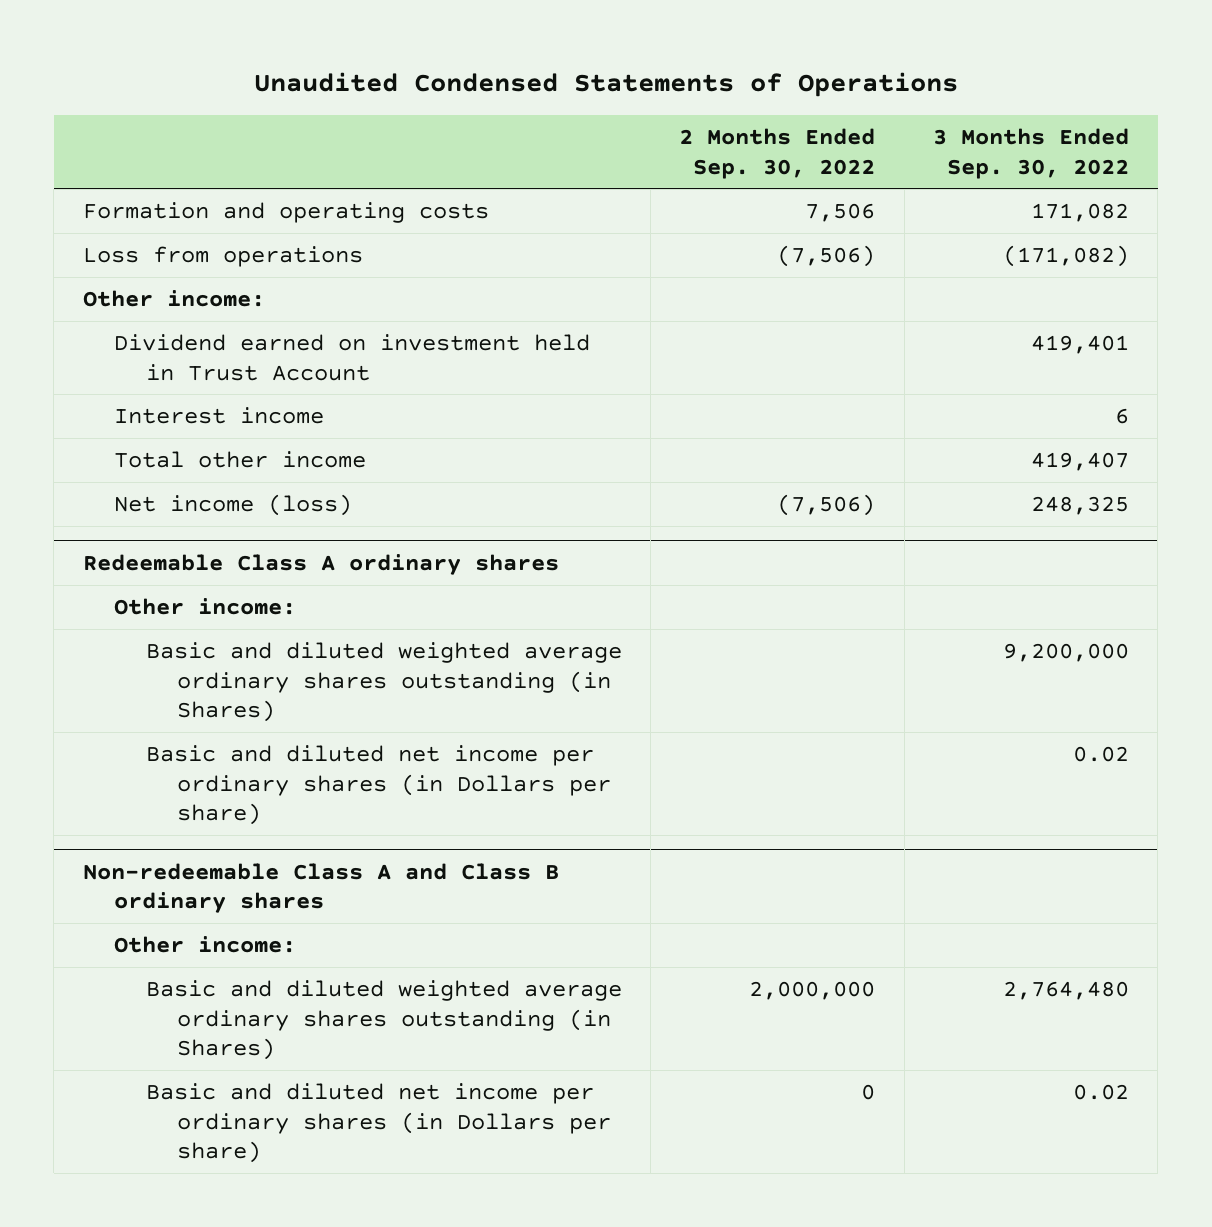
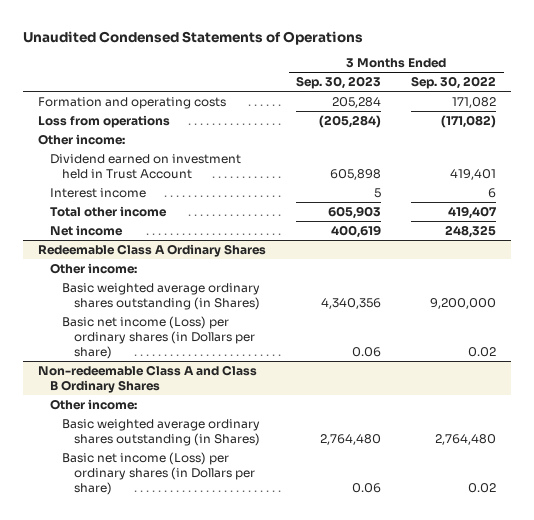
[679,127,876,179] 2 Months Ended Sep. 30, 2022 -> none
none -> [296,76,382,90] Sep. 30, 2023
[114,493,353,516] Net income (loss) -> [50,224,124,236] Net income
[82,553,559,575] Redeemable Class A ordinary shares -> [38,243,267,257] Redeemable Class A Ordinary Shares
[145,641,622,723] Basic and diluted weighted average ordinary shares outstanding (in Shares) -> [62,282,261,310] Basic weighted average ordinary shares outstanding (in Shares)
[145,744,612,826] Basic and diluted net income per ordinary shares (in Dollars per share) -> [62,315,255,359] Basic net income (Loss) per ordinary shares (in Dollars per share)
[82,862,559,914] Non-redeemable Class A and Class B ordinary shares -> [38,364,258,393] Non-redeemable Class A and Class B Ordinary Shares
[145,979,622,1061] Basic and diluted weighted average ordinary shares outstanding (in Shares) -> [62,418,261,446] Basic weighted average ordinary shares outstanding (in Shares)
[145,1082,612,1164] Basic and diluted net income per ordinary shares (in Dollars per share) -> [62,451,255,495] Basic net income (Loss) per ordinary shares (in Dollars per share)

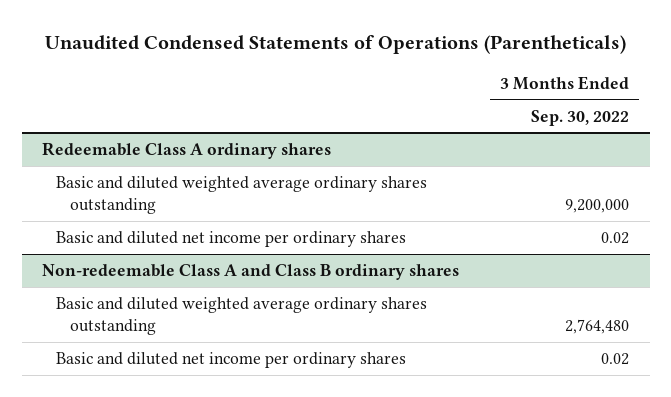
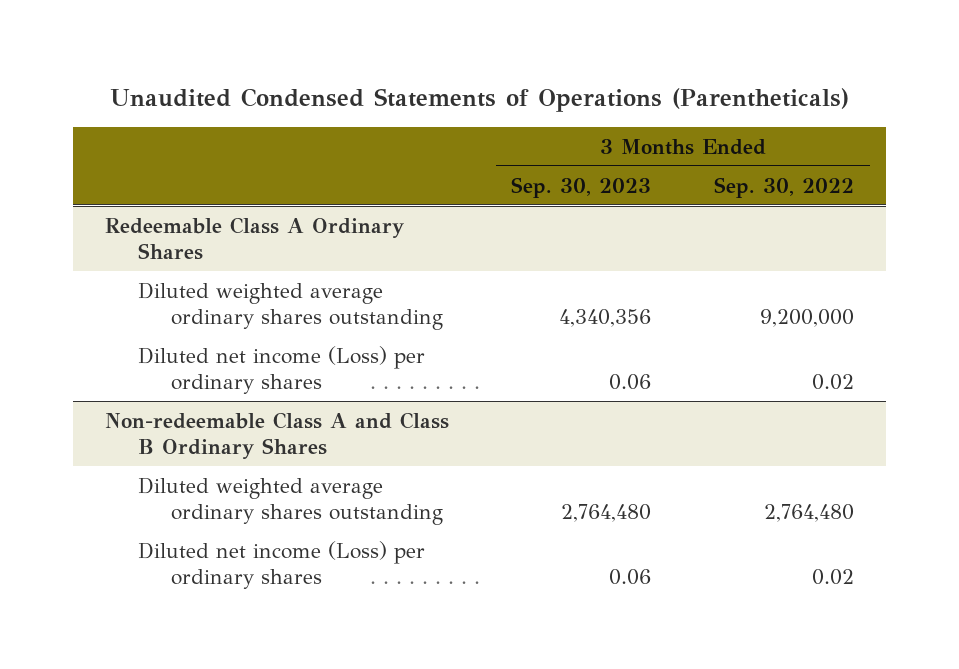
none -> [511,176,652,198] Sep. 30, 2023
[42,142,332,160] Redeemable Class A ordinary shares -> [104,216,404,261] Redeemable Class A Ordinary Shares
[56,176,428,214] Basic and diluted weighted average ordinary shares outstanding -> [137,281,444,331] Diluted weighted average ordinary shares outstanding
[56,231,407,248] Basic and diluted net income per ordinary shares -> [137,345,425,395] Diluted net income (Loss) per ordinary shares
[42,264,460,281] Non-redeemable Class A and Class B ordinary shares -> [104,411,449,460] Non-redeemable Class A and Class B Ordinary Shares
[56,297,428,335] Basic and diluted weighted average ordinary shares outstanding -> [137,476,444,526] Diluted weighted average ordinary shares outstanding
[56,352,407,369] Basic and diluted net income per ordinary shares -> [137,540,425,590] Diluted net income (Loss) per ordinary shares

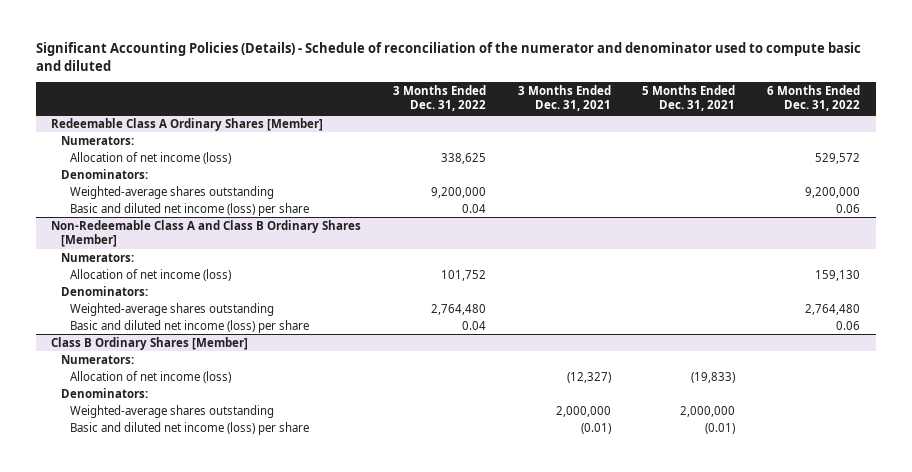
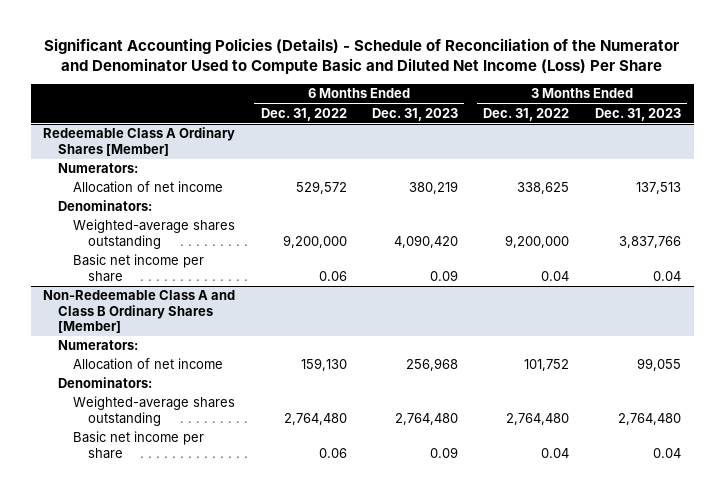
[35,42,861,71] Significant Accounting Policies (Details) - Schedule of reconciliation of the numerator and denominator used to compute basic and diluted -> [44,37,680,74] Significant Accounting Policies (Details) - Schedule of Reconciliation of the Numerator and Denominator Used to Compute Basic and Diluted Net Income (Loss) Per Share
[517,85,611,112] 3 Months Ended Dec. 31, 2021 -> none
[642,85,736,112] 5 Months Ended Dec. 31, 2021 -> none
none -> [372,107,459,121] Dec. 31, 2023
none -> [594,107,681,121] Dec. 31, 2023
[70,151,232,164] Allocation of net income (loss) -> [73,181,224,194] Allocation of net income
[70,202,310,216] Basic and diluted net income (loss) per share -> [73,254,205,282] Basic net income per share
[70,268,232,281] Allocation of net income (loss) -> [73,358,224,371] Allocation of net income
[51,336,249,350] Class B Ordinary Shares [Member] -> none
[60,354,134,364] Numerators: -> none
[70,370,232,383] Allocation of net income (loss) -> none
[60,387,148,398] Denominators: -> none
[70,404,275,418] Weighted-average shares outstanding -> none
[70,421,310,435] Basic and diluted net income (loss) per share -> none
[70,319,310,333] Basic and diluted net income (loss) per share -> [73,431,205,459] Basic net income per share

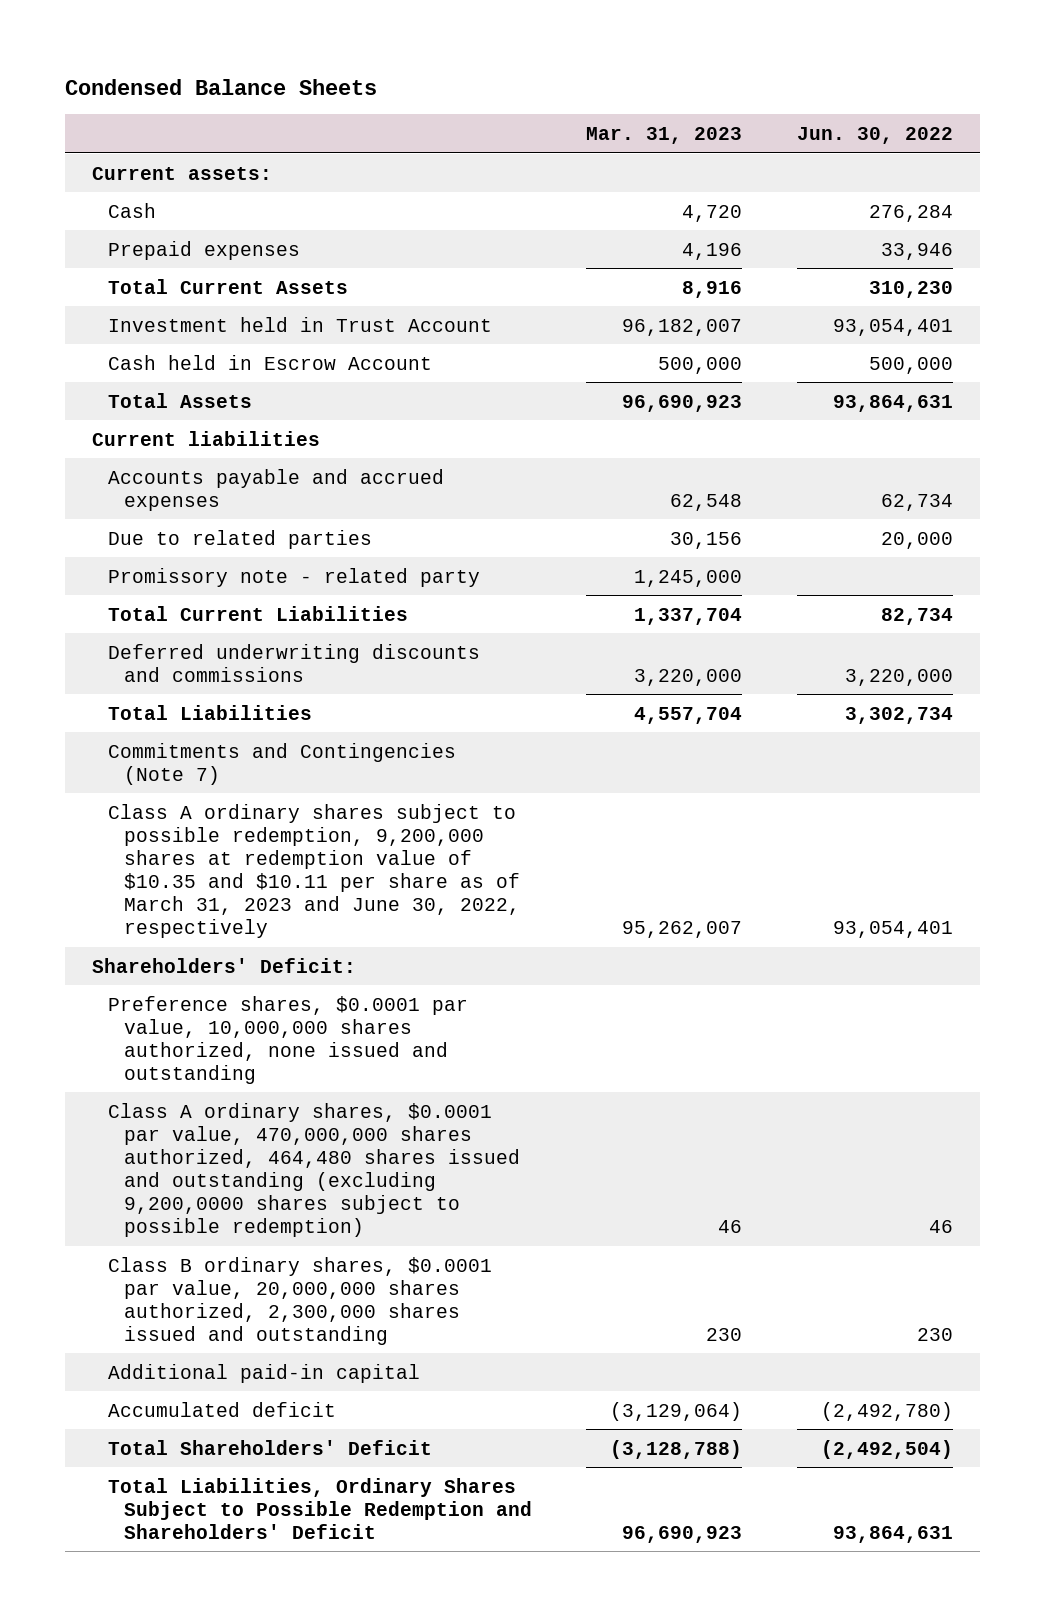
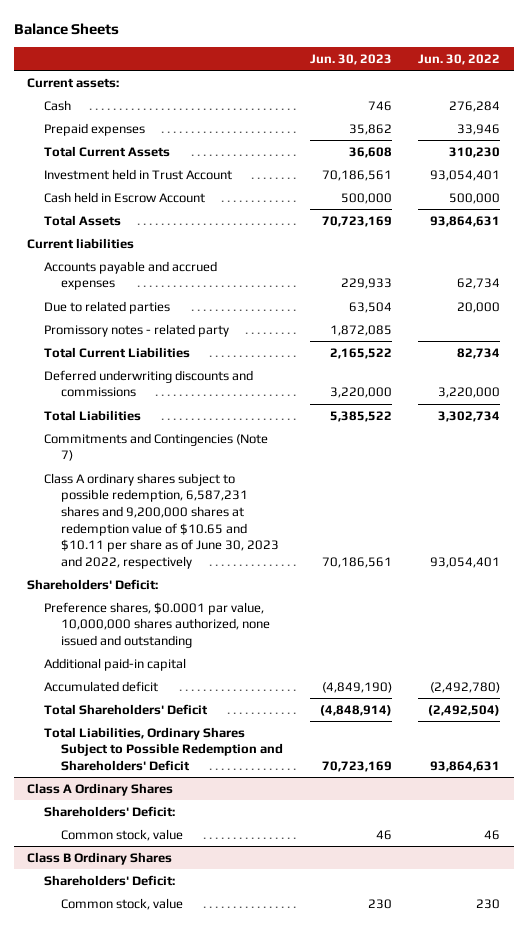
[64,78,377,95] Condensed Balance Sheets -> [13,23,119,36] Balance Sheets
[586,126,743,144] Mar. 31, 2023 -> none
none -> [309,53,392,65] Jun. 30, 2023
[108,567,481,587] Promissory note - related party -> [44,323,230,337] Promissory notes - related party
[108,803,520,938] Class A ordinary shares subject to possible redemption, 9,200,000 shares at redemption value of $10.35 and $10.11 per share as of March 31, 2023 and June 30, 2022, respectively -> [44,472,280,569] Class A ordinary shares subject to possible redemption, 6,587,231 shares and 9,200,000 shares at redemption value of $10.65 and $10.11 per share as of June 30, 2023 and 2022, respectively
[108,1102,520,1237] Class A ordinary shares, $0.0001 par value, 470,000,000 shares authorized, 464,480 shares issued and outstanding (excluding 9,200,0000 shares subject to possible redemption) -> none
[108,1256,493,1345] Class B ordinary shares, $0.0001 par value, 20,000,000 shares authorized, 2,300,000 shares issued and outstanding -> none
none -> [27,782,174,796] Class A Ordinary Shares
none -> [44,805,176,817] Shareholders' Deficit:
none -> [61,828,184,841] Common stock, value
none -> [27,851,173,865] Class B Ordinary Shares
none -> [44,874,176,886] Shareholders' Deficit:
none -> [61,897,184,910] Common stock, value

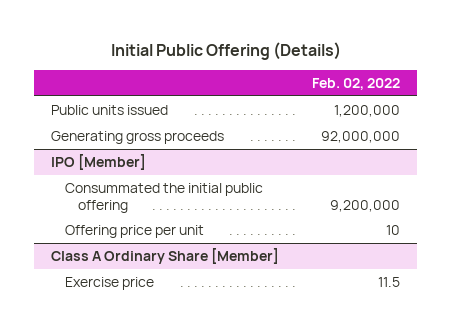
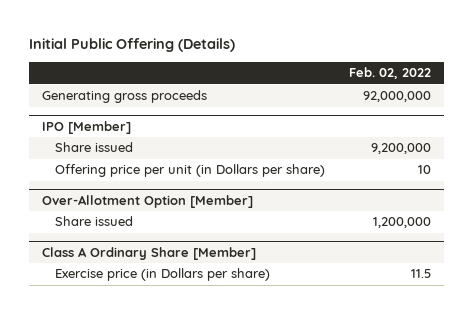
[50,104,168,115] Public units issued -> none
[64,182,263,213] Consummated the initial public offering -> none
none -> [54,142,133,153] Share issued
[64,224,204,238] Offering price per unit -> [54,164,325,178] Offering price per unit (in Dollars per share)
none -> [41,194,253,208] Over-Allotment Option [Member]
none -> [54,216,133,227] Share issued
[64,276,154,290] Exercise price -> [54,268,270,282] Exercise price (in Dollars per share)

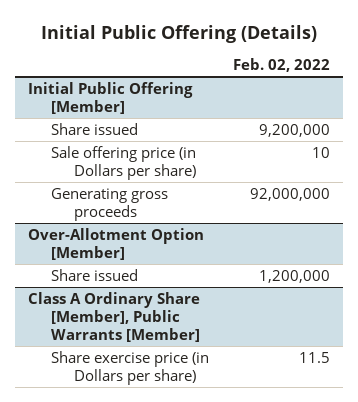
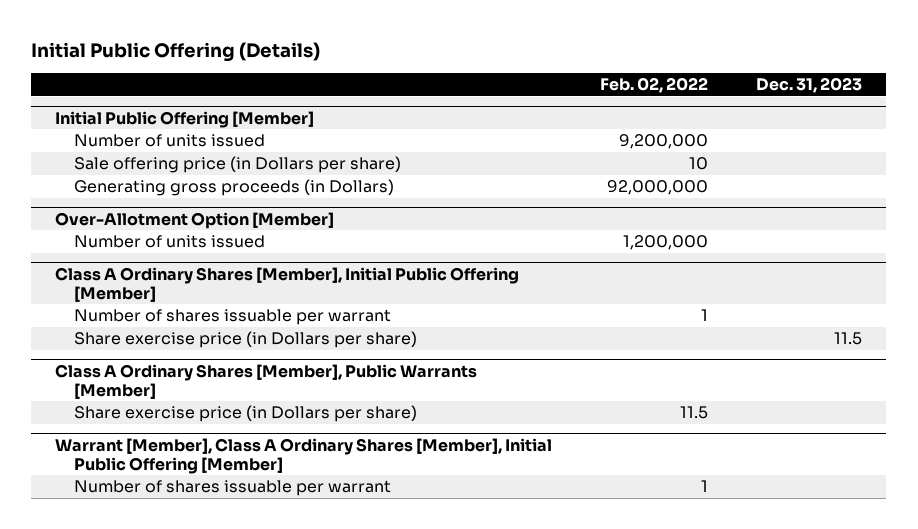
none -> [756,77,863,94] Dec. 31, 2023
[50,122,138,135] Share issued -> none
none -> [74,134,266,148] Number of units issued
[50,187,168,221] Generating gross proceeds -> [74,179,395,197] Generating gross proceeds (in Dollars)
[50,268,138,281] Share issued -> none
none -> [74,235,266,249] Number of units issued
none -> [55,266,520,302] Class A Ordinary Shares [Member], Initial Public Offering [Member]
none -> [74,309,392,326] Number of shares issuable per warrant
none -> [74,331,418,349] Share exercise price (in Dollars per share)
[27,291,200,342] Class A Ordinary Share [Member], Public Warrants [Member] -> [55,363,478,399] Class A Ordinary Shares [Member], Public Warrants [Member]
none -> [55,437,553,474] Warrant [Member], Class A Ordinary Shares [Member], Initial Public Offering [Member]
none -> [74,480,392,497] Number of shares issuable per warrant

